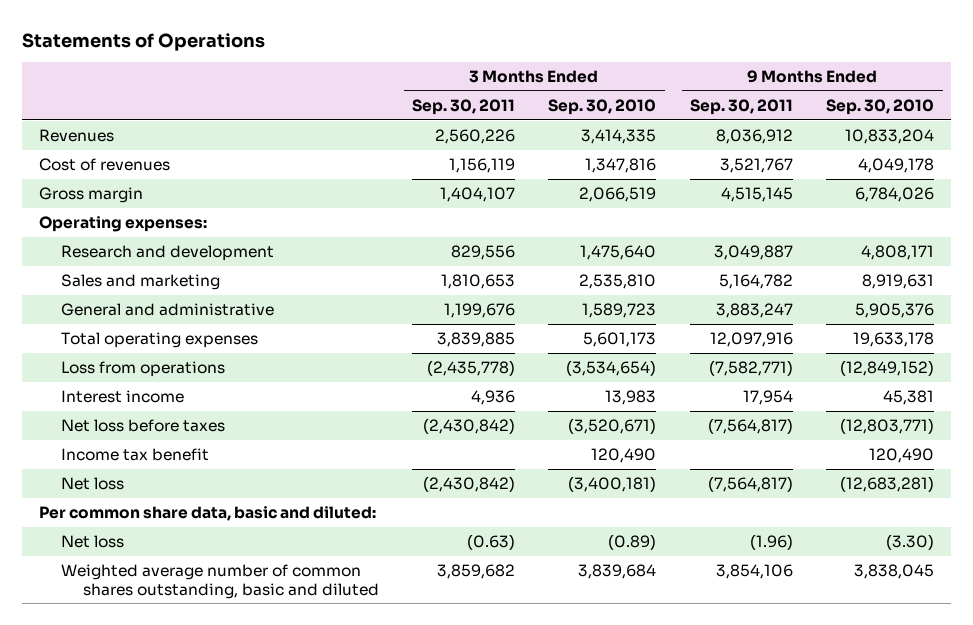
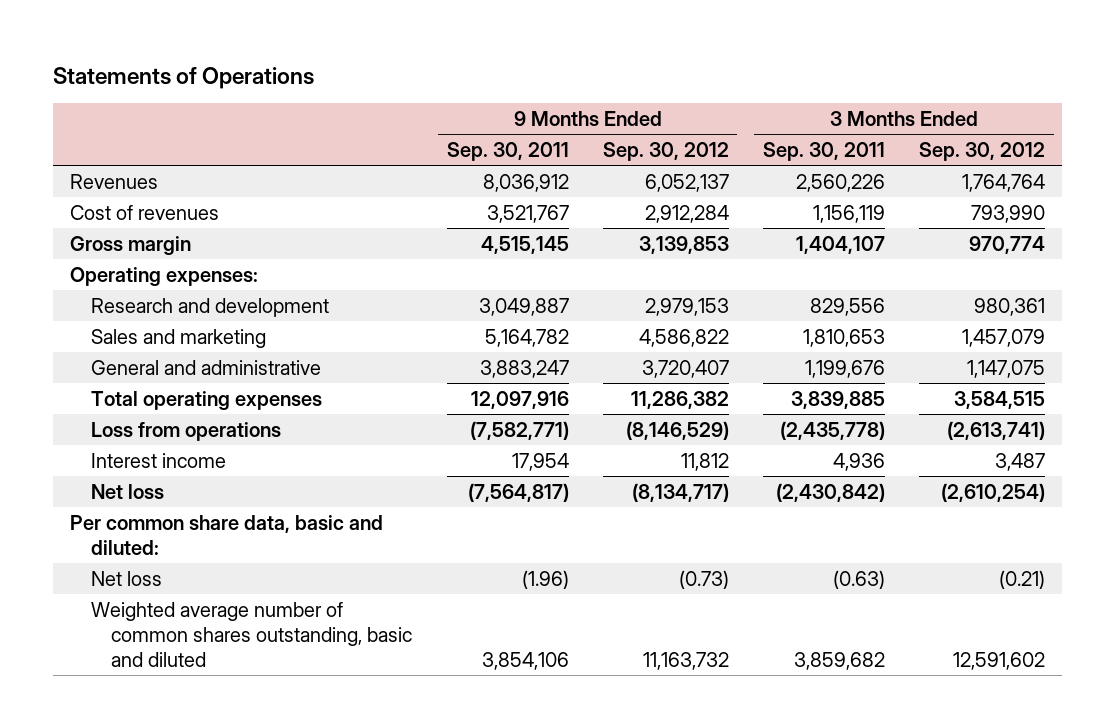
[548,99,657,116] Sep. 30, 2010 -> none
[826,99,935,116] Sep. 30, 2010 -> none
none -> [602,141,729,161] Sep. 30, 2012
none -> [919,141,1046,161] Sep. 30, 2012
[60,419,225,433] Net loss before taxes -> none
[60,448,209,462] Income tax benefit -> none

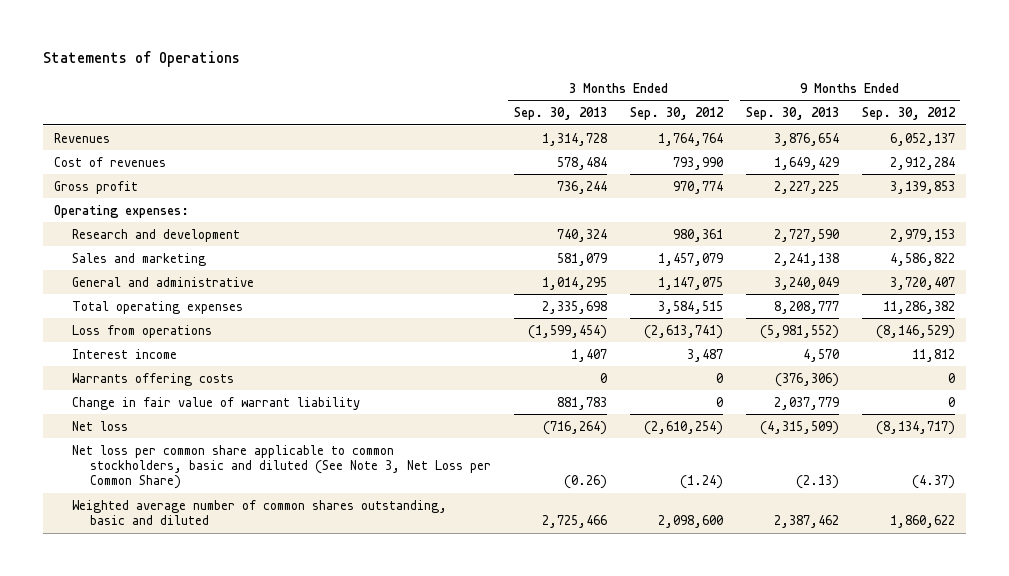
[446,141,569,161] Sep. 30, 2011 -> none
[762,141,885,161] Sep. 30, 2011 -> none
none -> [514,107,608,121] Sep. 30, 2013
none -> [745,107,839,121] Sep. 30, 2013
[69,235,191,255] Gross margin -> [54,180,139,194] Gross profit
none -> [72,372,235,386] Warrants offering costs
none -> [72,396,361,410] Change in fair value of warrant liability
[69,514,383,555] Per common share data, basic and diluted: -> none
[90,570,162,586] Net loss -> none
none -> [72,444,492,490] Net loss per common share applicable to common stockholders, basic and diluted (See Note 3, Net Loss per Common Share)
[642,652,729,671] 11,163,732 -> [889,515,955,529] 1,860,622
[953,652,1046,671] 12,591,602 -> [657,515,723,529] 2,098,600

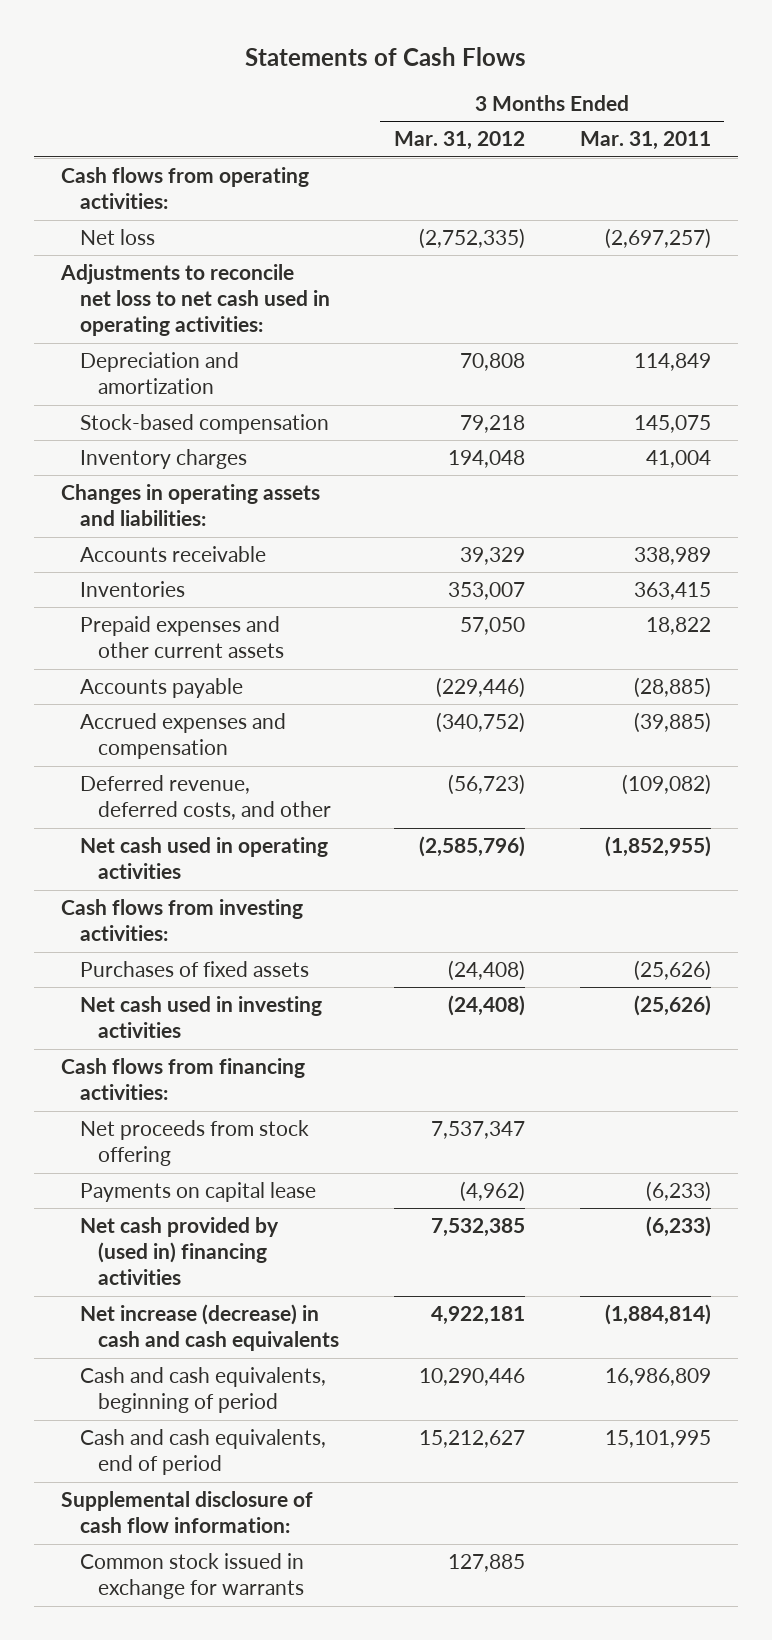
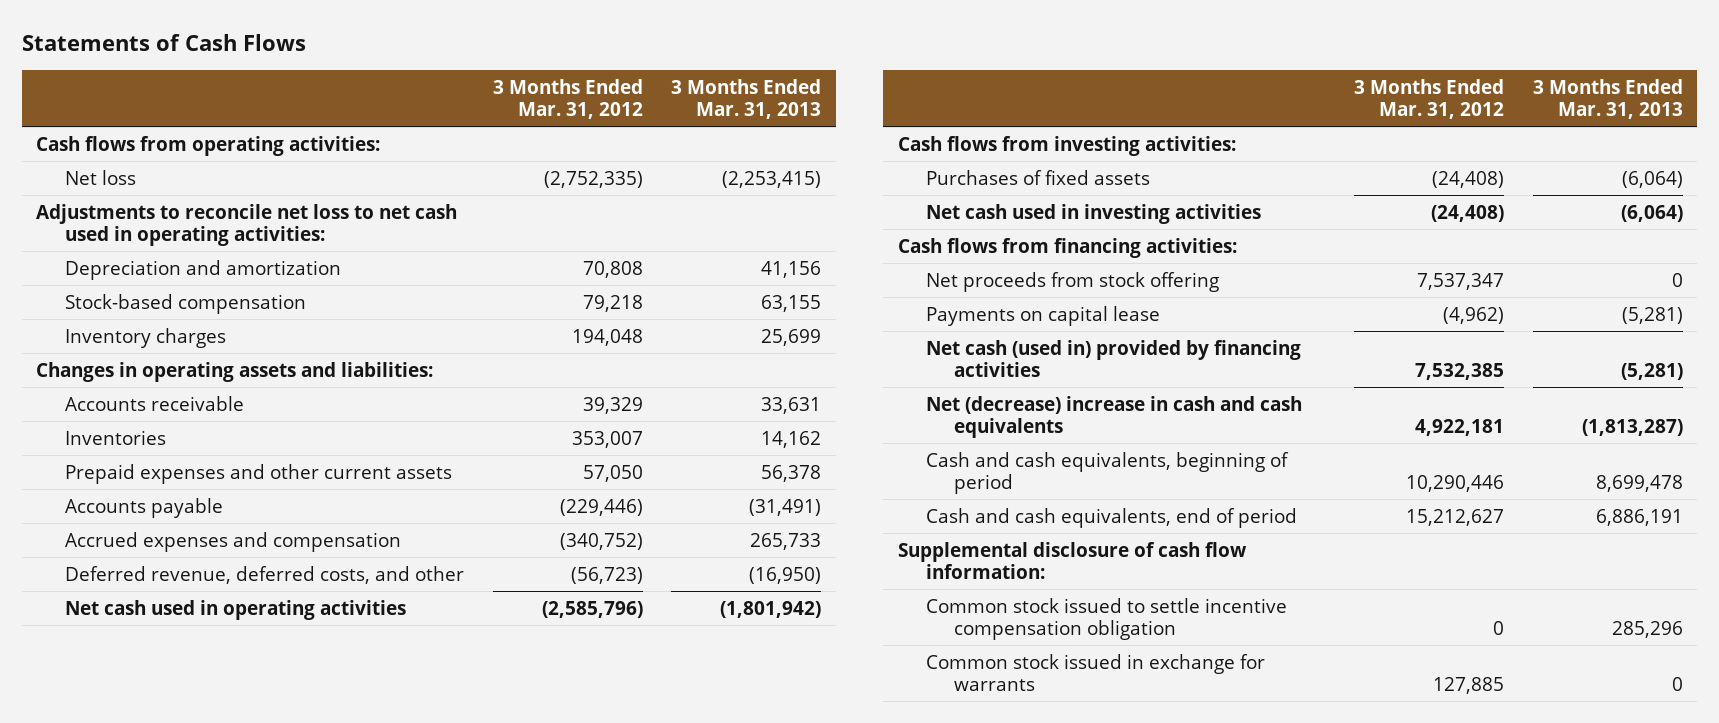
[579,131,711,151] Mar. 31, 2011 -> none
none -> [671,78,822,120] 3 Months Ended Mar. 31, 2013
[79,1216,279,1286] Net cash provided by (used in) financing activities -> [926,339,1302,377] Net cash (used in) provided by financing activities
[79,1303,340,1352] Net increase (decrease) in cash and cash equivalents -> [926,395,1303,438] Net (decrease) increase in cash and cash equivalents
none -> [926,597,1288,640] Common stock issued to settle incentive compensation obligation

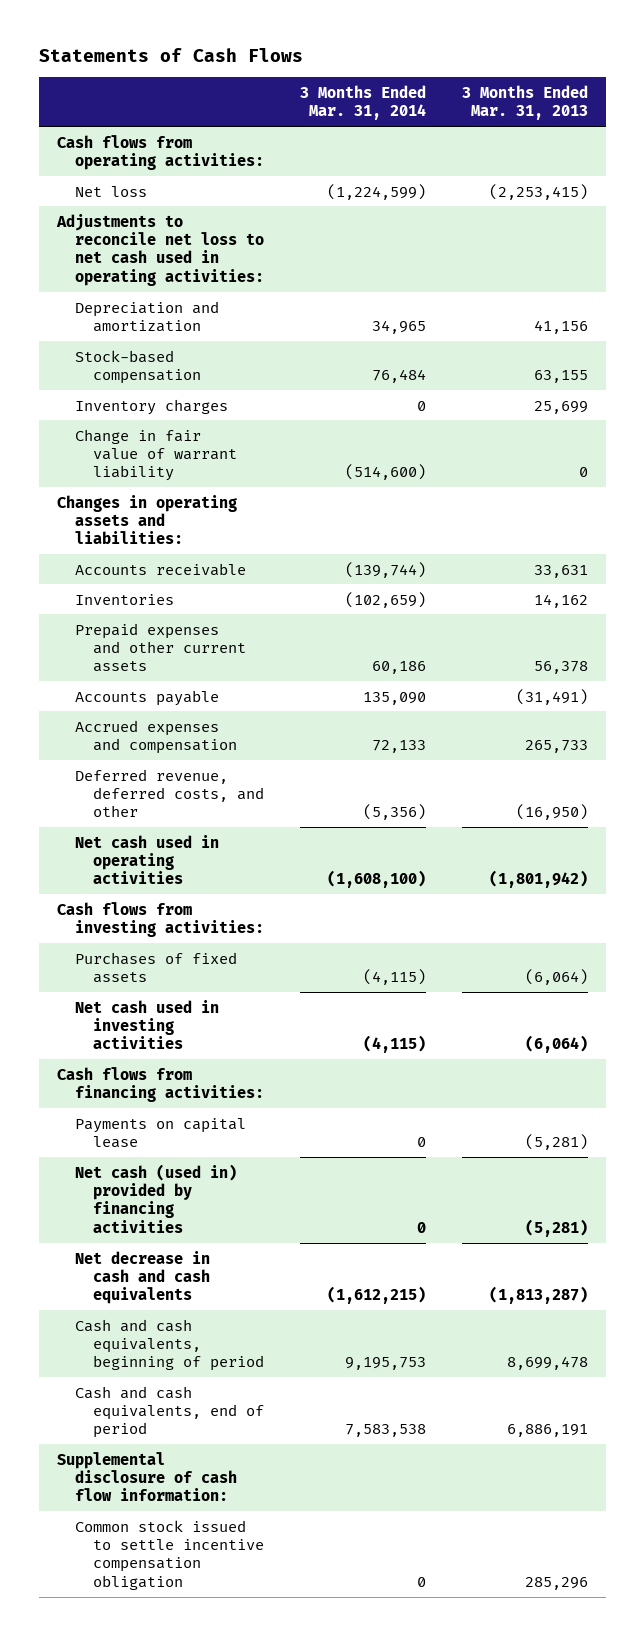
[492,78,643,120] 3 Months Ended Mar. 31, 2012 -> none
none -> [299,84,426,121] 3 Months Ended Mar. 31, 2014
none -> [74,428,237,482] Change in fair value of warrant liability
[926,271,1220,292] Net proceeds from stock offering -> none
[926,395,1303,438] Net (decrease) increase in cash and cash equivalents -> [74,1250,210,1305] Net decrease in cash and cash equivalents
[926,653,1266,691] Common stock issued in exchange for warrants -> none

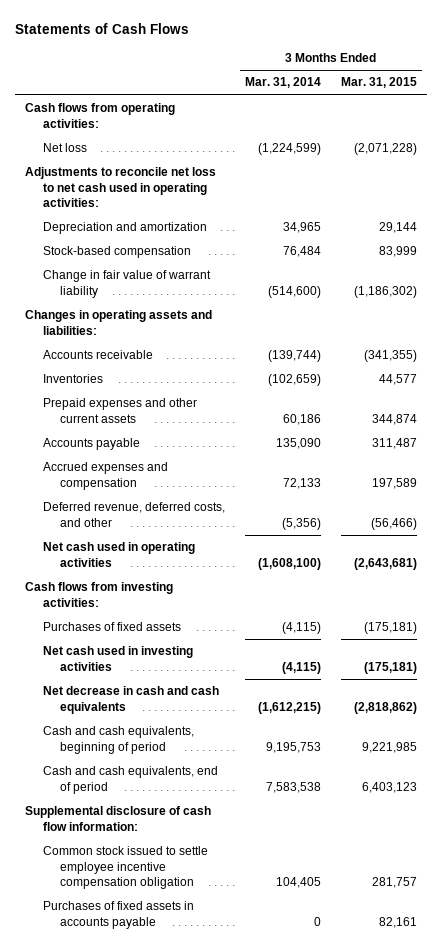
[461,84,588,121] 3 Months Ended Mar. 31, 2013 -> none
none -> [340,77,417,89] Mar. 31, 2015
[74,398,228,415] Inventory charges -> none
[56,1066,264,1102] Cash flows from financing activities: -> none
[74,1117,246,1148] Payments on capital lease -> none
[74,1163,237,1233] Net cash (used in) provided by financing activities -> none
[74,1519,264,1590] Common stock issued to settle incentive compensation obligation -> [42,846,208,890] Common stock issued to settle employee incentive compensation obligation
[416,1576,426,1587] 0 -> [275,877,321,889] 104,405
none -> [42,901,194,929] Purchases of fixed assets in accounts payable

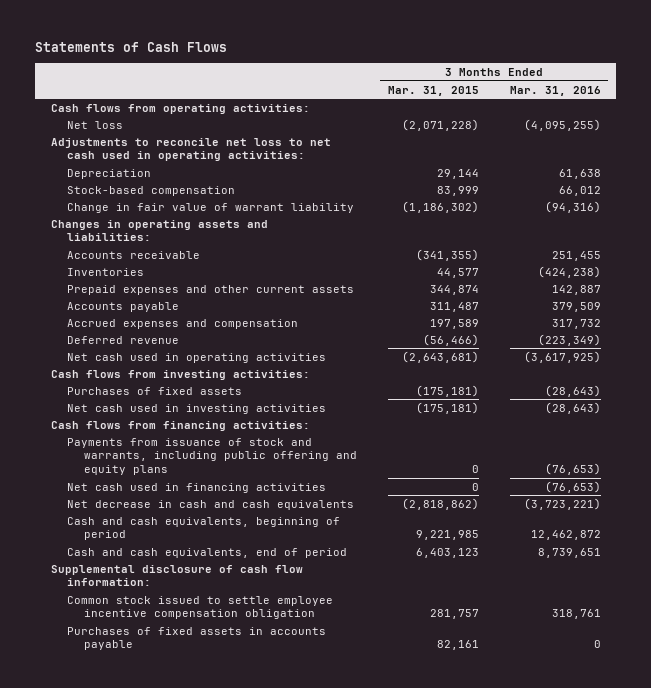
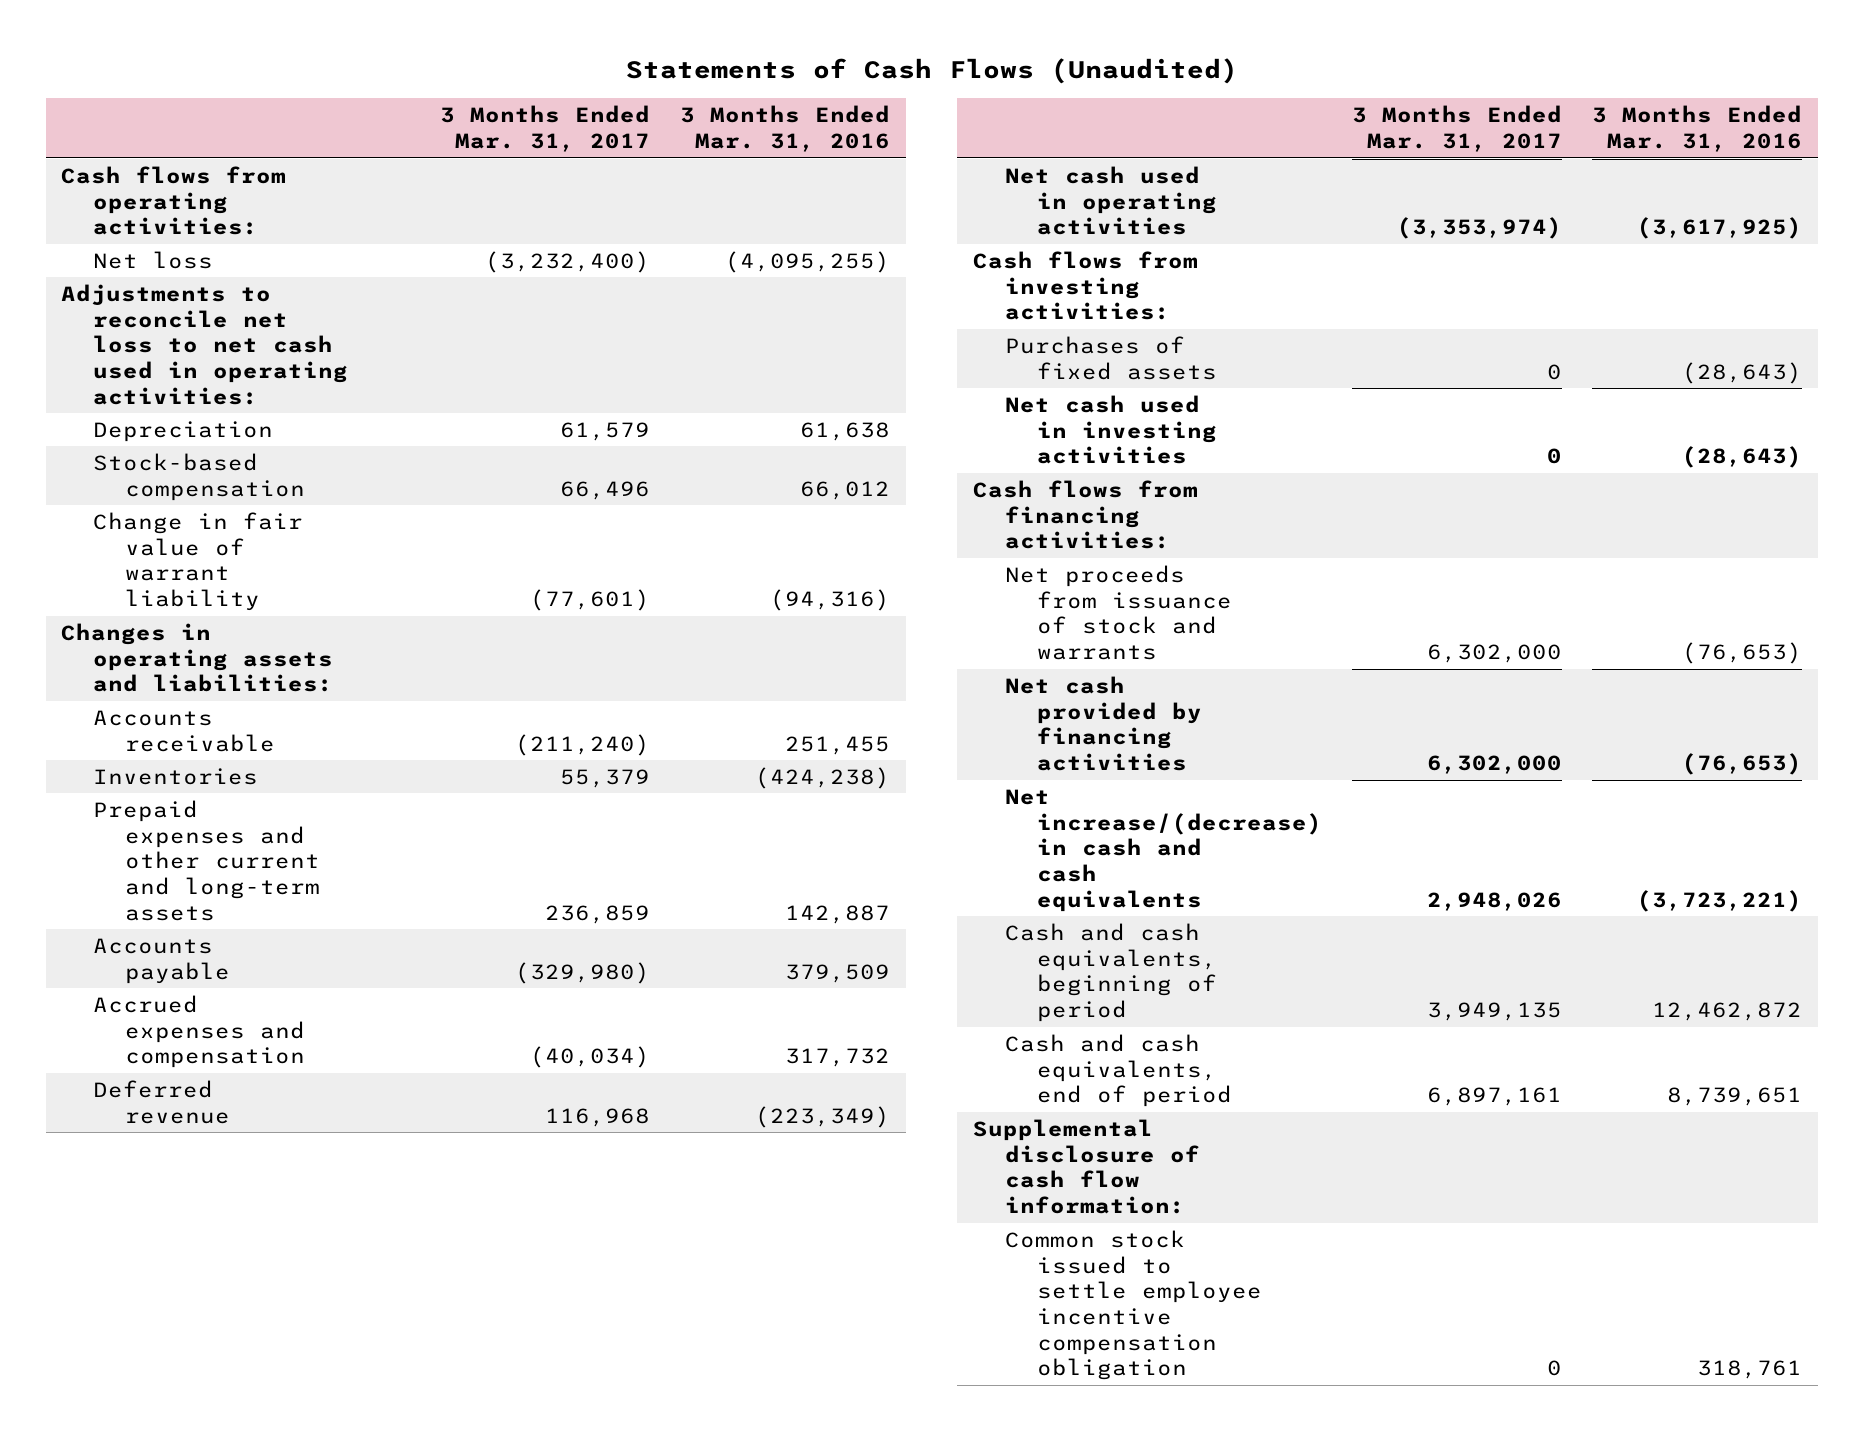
[35,42,228,53] Statements of Cash Flows -> [625,57,1238,84] Statements of Cash Flows (Unaudited)
[387,85,479,96] Mar. 31, 2015 -> none
none -> [440,105,651,153] 3 Months Ended Mar. 31, 2017
[67,284,355,295] Prepaid expenses and other current assets -> [92,799,320,921] Prepaid expenses and other current and long-term assets
[67,437,357,476] Payments from issuance of stock and warrants, including public offering and equity plans -> [1004,564,1232,661] Net proceeds from issuance of stock and warrants
[67,482,327,493] Net cash used in financing activities -> [1004,675,1202,772] Net cash provided by financing activities
[67,499,355,510] Net decrease in cash and cash equivalents -> [1004,788,1322,912] Net increase/(decrease) in cash and cash equivalents
[67,626,327,651] Purchases of fixed assets in accounts payable -> none

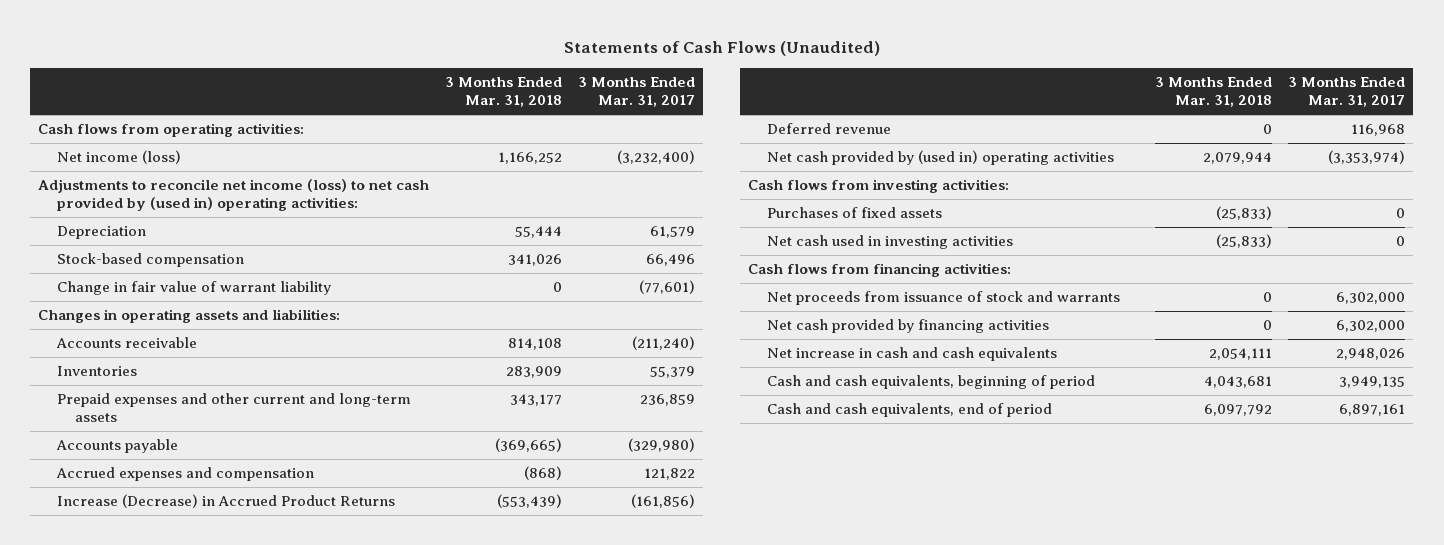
[680,105,891,153] 3 Months Ended Mar. 31, 2016 -> none
none -> [445,77,563,108] 3 Months Ended Mar. 31, 2018
[92,250,213,269] Net loss -> [56,150,181,165] Net income (loss)
[60,283,348,405] Adjustments to reconcile net loss to net cash used in operating activities: -> [38,179,430,212] Adjustments to reconcile net income (loss) to net cash provided by (used in) operating activities:
[530,1046,651,1069] (40,034) -> [644,468,696,481] 121,822
none -> [56,494,395,509] Increase (Decrease) in Accrued Product Returns
[1004,165,1217,236] Net cash used in operating activities -> [766,150,1114,166] Net cash provided by (used in) operating activities
[1004,788,1322,912] Net increase/(decrease) in cash and cash equivalents -> [766,347,1057,362] Net increase in cash and cash equivalents
[972,1118,1200,1215] Supplemental disclosure of cash flow information: -> none
[1004,1229,1262,1381] Common stock issued to settle employee incentive compensation obligation -> none

